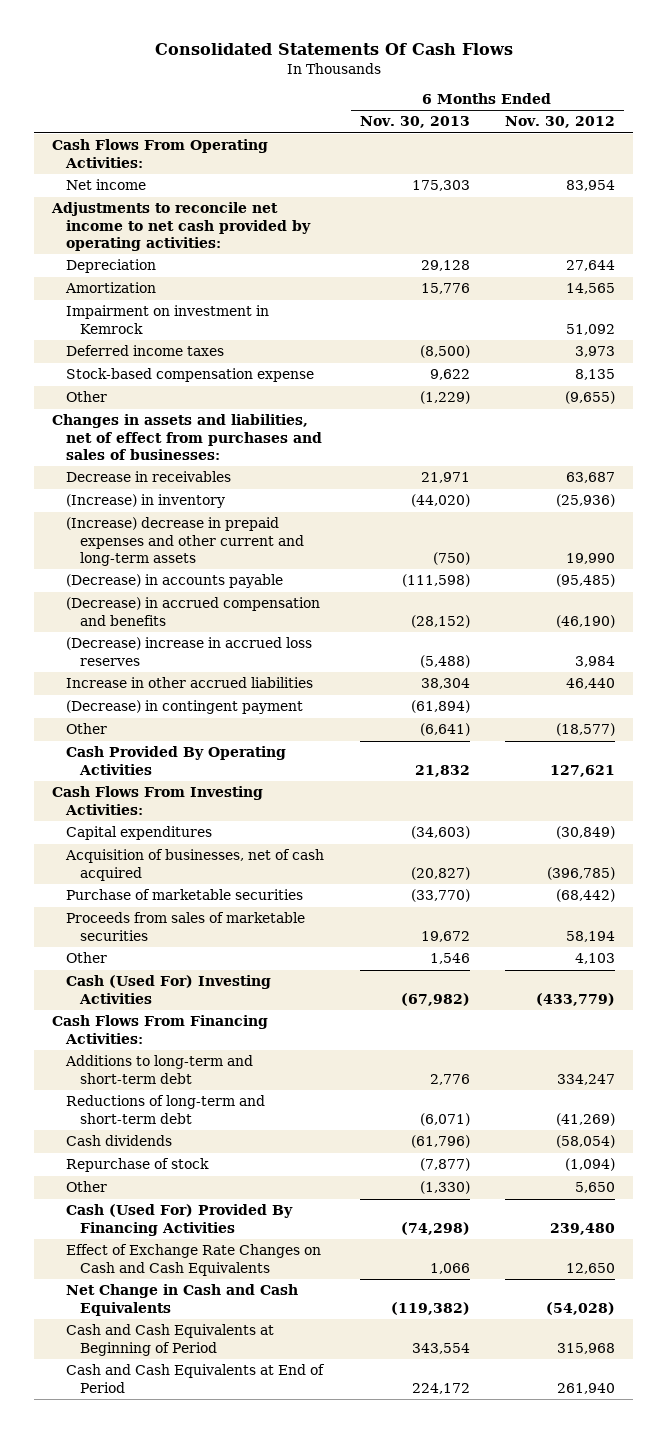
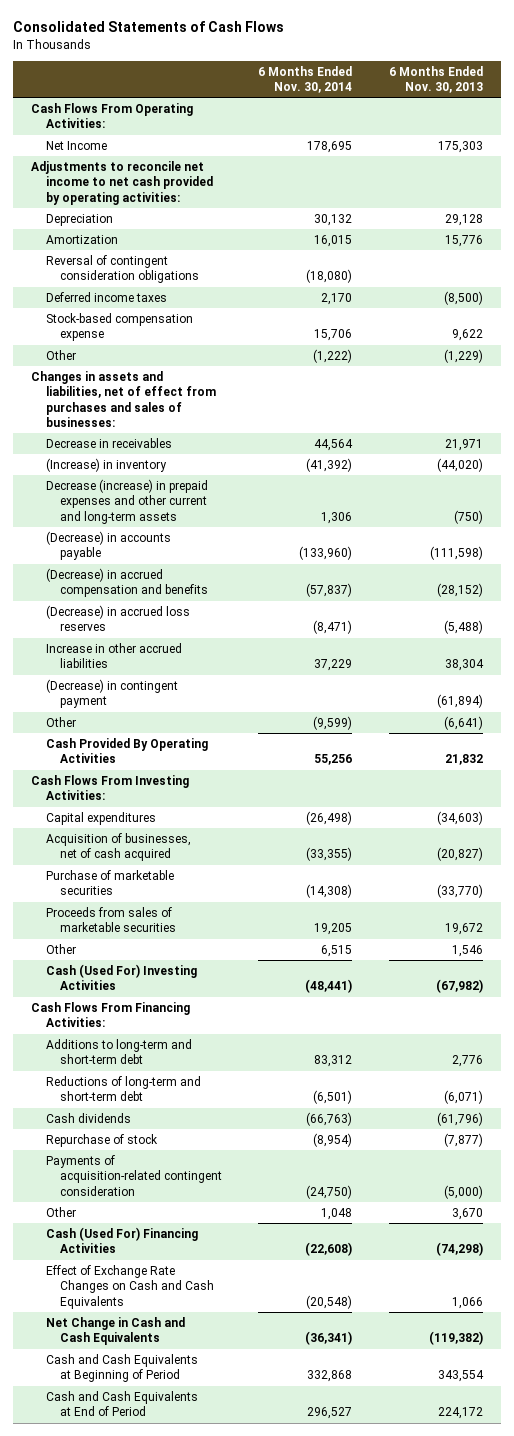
[154,43,513,56] Consolidated Statements Of Cash Flows -> [13,21,285,33] Consolidated Statements of Cash Flows
[505,116,616,129] Nov. 30, 2012 -> none
none -> [258,65,353,94] 6 Months Ended Nov. 30, 2014
[65,179,146,191] Net income -> [45,140,107,150] Net Income
[65,305,269,334] Impairment on investment in Kemrock -> none
none -> [45,254,199,284] Reversal of contingent consideration obligations
[65,517,304,566] (Increase) decrease in prepaid expenses and other current and long-term assets -> [45,478,208,524] Decrease (increase) in prepaid expenses and other current and long-term assets
[65,637,312,666] (Decrease) increase in accrued loss reserves -> [45,604,190,632] (Decrease) in accrued loss reserves
none -> [45,1154,222,1196] Payments of acquisition-related contingent consideration
[419,1181,470,1195] (1,330) -> [451,1207,483,1220] 3,670
[65,1204,293,1236] Cash (Used For) Provided By Financing Activities -> [45,1226,198,1254] Cash (Used For) Financing Activities

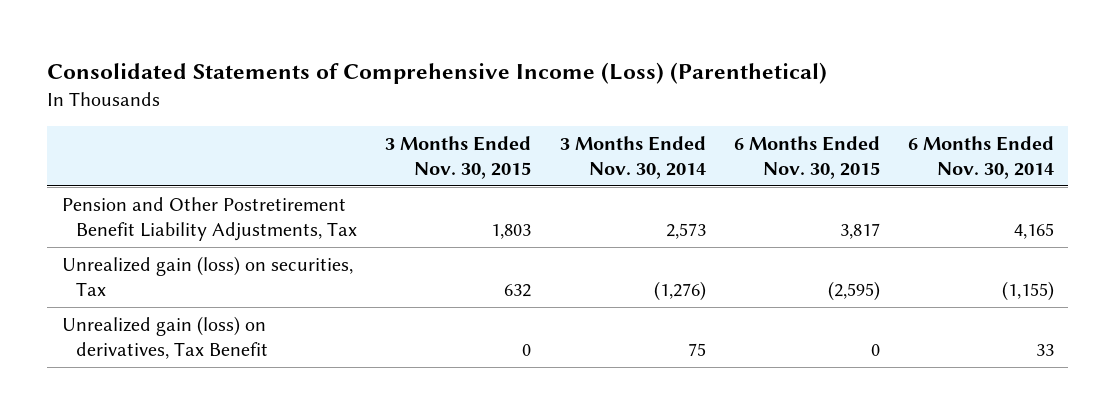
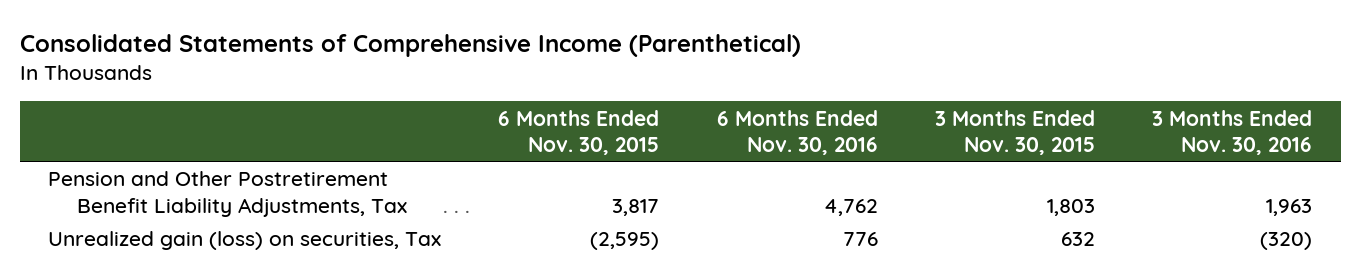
[47,61,828,84] Consolidated Statements of Comprehensive Income (Loss) (Parenthetical) -> [19,34,801,58] Consolidated Statements of Comprehensive Income (Parenthetical)
[559,136,706,179] 3 Months Ended Nov. 30, 2014 -> none
[907,136,1054,179] 6 Months Ended Nov. 30, 2014 -> none
none -> [716,109,878,155] 6 Months Ended Nov. 30, 2016
none -> [1152,109,1313,155] 3 Months Ended Nov. 30, 2016
[61,316,269,359] Unrealized gain (loss) on derivatives, Tax Benefit -> none

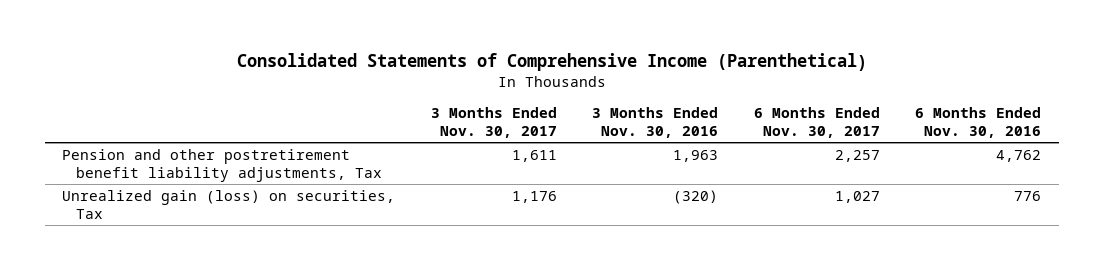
[498,109,660,155] 6 Months Ended Nov. 30, 2015 -> none
[934,109,1095,155] 3 Months Ended Nov. 30, 2015 -> none
none -> [430,107,557,139] 3 Months Ended Nov. 30, 2017
none -> [753,107,880,139] 6 Months Ended Nov. 30, 2017
[48,171,408,217] Pension and Other Postretirement Benefit Liability Adjustments, Tax -> [62,148,383,182] Pension and other postretirement benefit liability adjustments, Tax

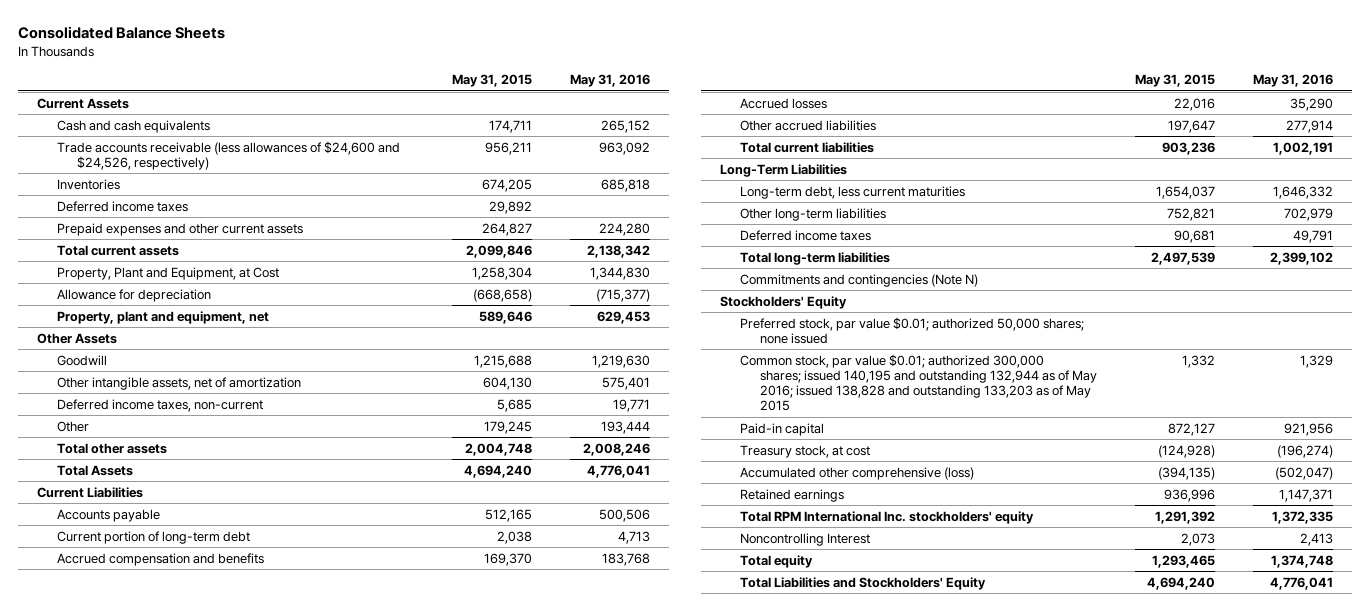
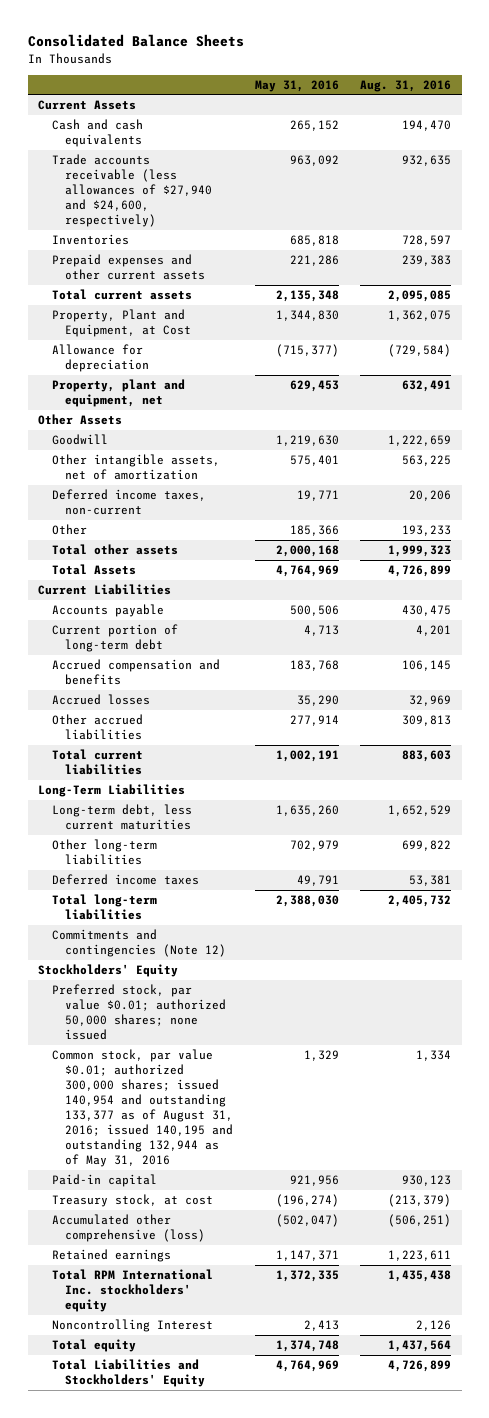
[451,74,532,88] May 31, 2015 -> none
none -> [359,79,451,92] Aug. 31, 2016
[57,140,401,170] Trade accounts receivable (less allowances of $24,600 and $24,526, respectively) -> [51,154,213,228] Trade accounts receivable (less allowances of $27,940 and $24,600, respectively)
[57,200,189,212] Deferred income taxes -> none
[599,222,651,236] 224,280 -> [289,255,339,267] 221,286
[587,244,651,258] 2,138,342 -> [275,290,339,303] 2,135,348
[601,420,651,434] 193,444 -> [289,525,339,537] 185,366
[583,442,651,456] 2,008,246 -> [275,545,339,558] 2,000,168
[587,464,651,478] 4,776,041 -> [275,565,339,578] 4,764,969
[1272,185,1333,199] 1,646,332 -> [275,805,339,817] 1,635,260
[1269,251,1333,265] 2,399,102 -> [275,895,339,908] 2,388,030
[740,273,979,287] Commitments and contingencies (Note N) -> [51,929,227,958] Commitments and contingencies (Note 12)
[740,353,1097,411] Common stock, par value $0.01; authorized 300,000 shares; issued 140,195 and outstanding 132,944 as of May 2016; issued 138,828 and outstanding 133,203 as of May 2015 -> [51,1049,234,1168] Common stock, par value $0.01; authorized 300,000 shares; issued 140,954 and outstanding 133,377 as of August 31, 2016; issued 140,195 and outstanding 132,944 as of May 31, 2016
[1269,576,1333,590] 4,776,041 -> [275,1360,339,1373] 4,764,969

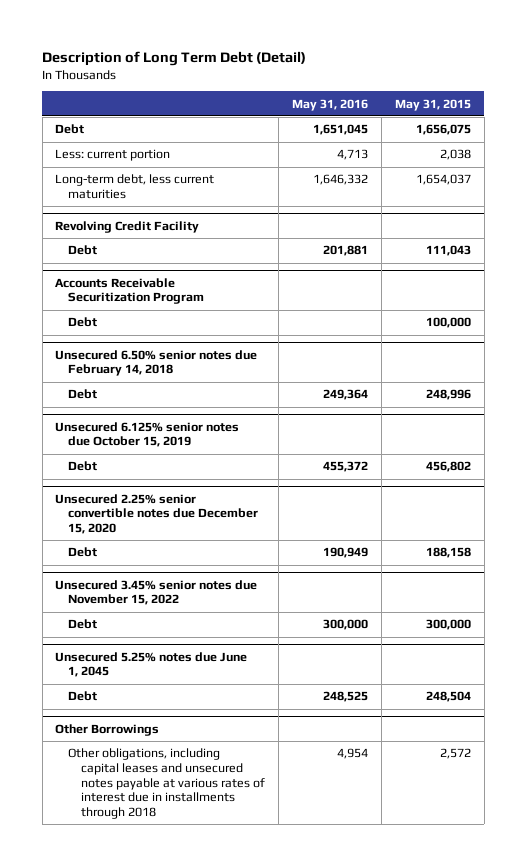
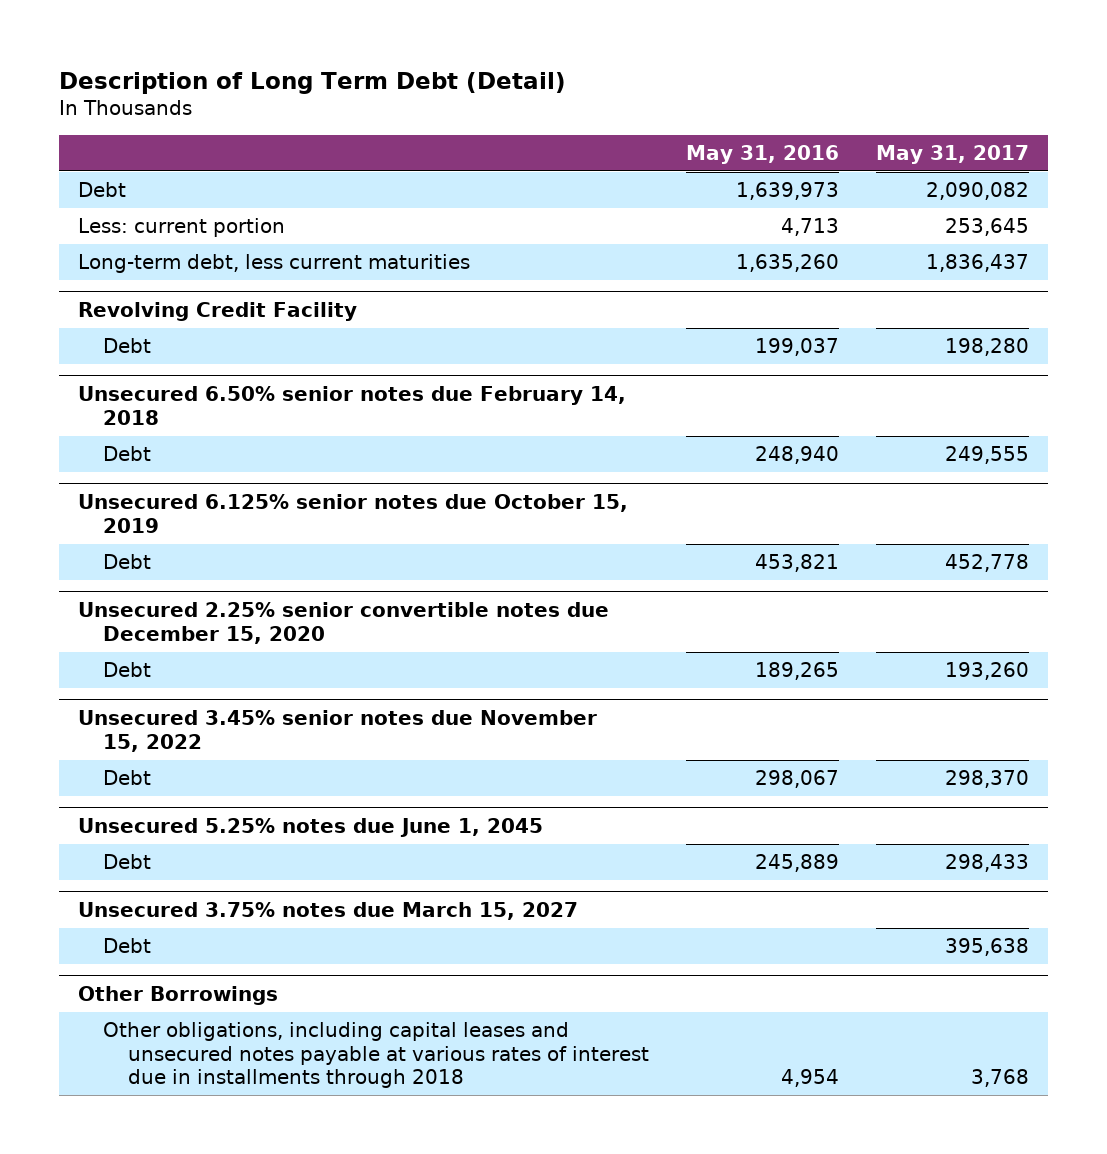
[394,98,471,111] May 31, 2015 -> none
none -> [876,144,1030,164] May 31, 2017
[312,124,368,136] 1,651,045 -> [736,182,840,201] 1,639,973
[312,174,368,186] 1,646,332 -> [736,254,840,273] 1,635,260
[55,277,205,305] Accounts Receivable Securitization Program -> none
[68,317,98,328] Debt -> none
[322,245,368,257] 201,881 -> [755,338,840,357] 199,037
[322,389,368,401] 249,364 -> [755,446,840,465] 248,940
[322,461,368,473] 455,372 -> [755,554,840,573] 453,821
[322,547,368,559] 190,949 -> [755,662,840,681] 189,265
[322,619,368,631] 300,000 -> [755,770,840,789] 298,067
[322,691,368,703] 248,525 -> [755,854,840,873] 245,889
none -> [77,901,578,920] Unsecured 3.75% notes due March 15, 2027
none -> [102,938,151,954] Debt

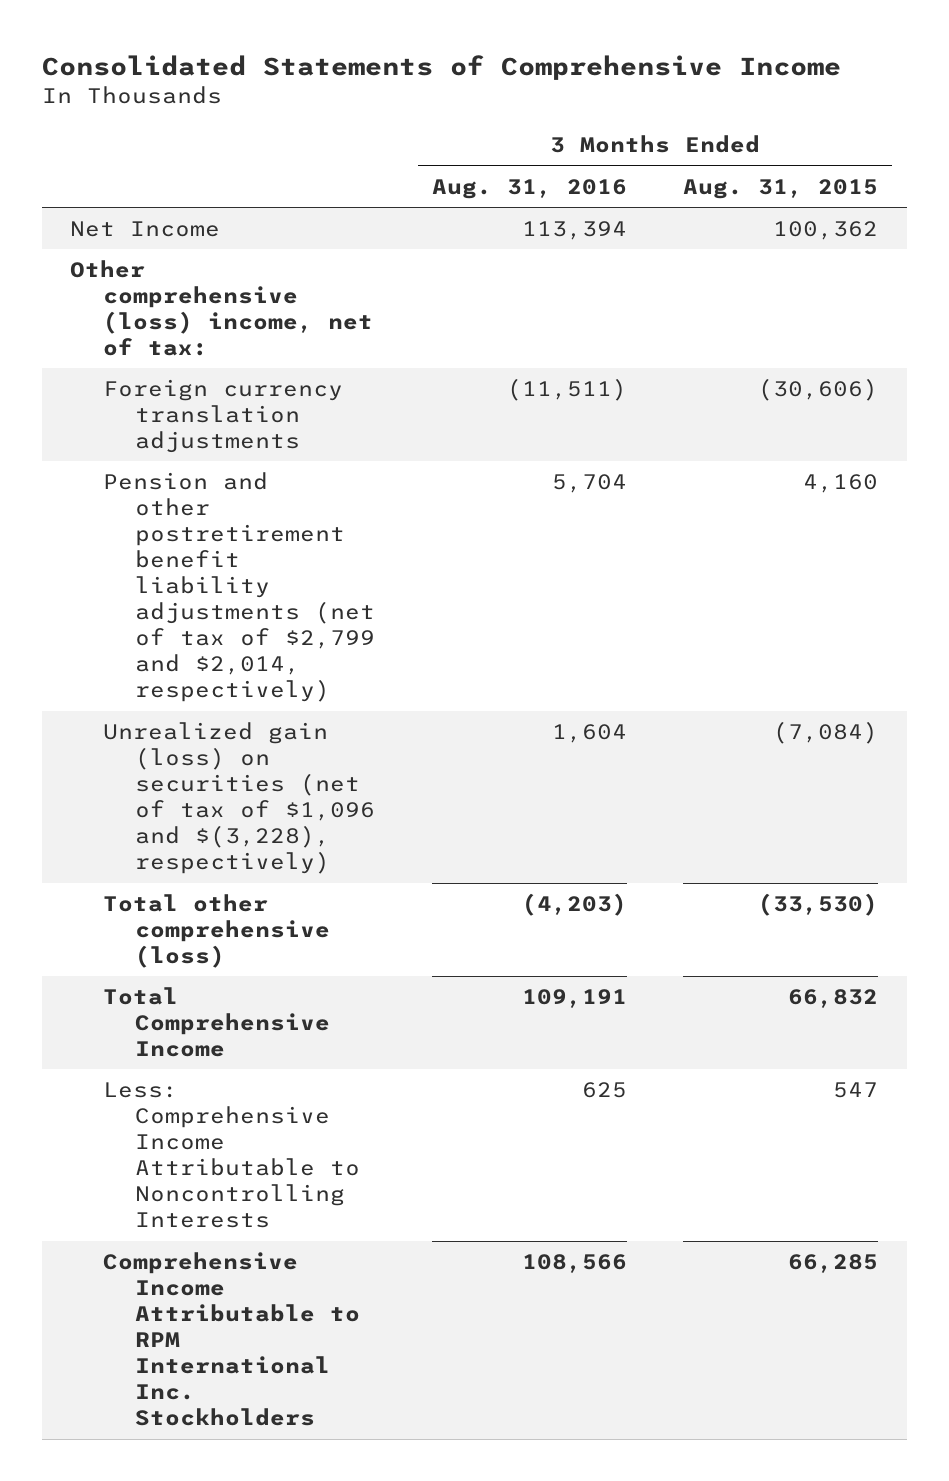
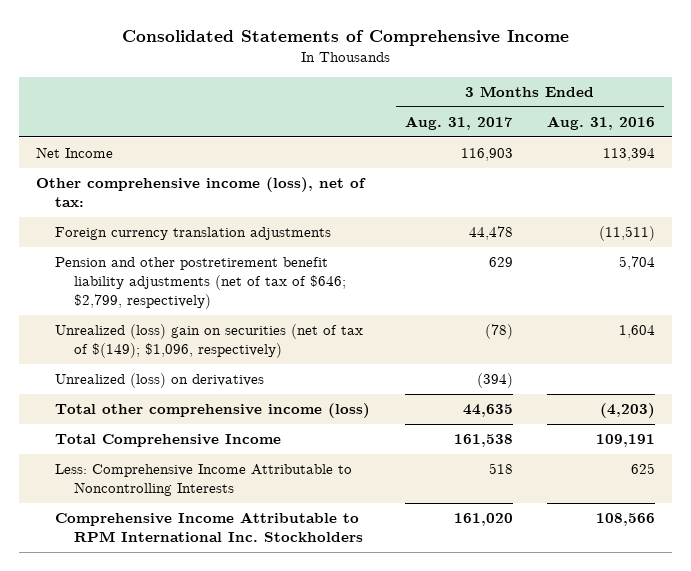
[683,178,879,199] Aug. 31, 2015 -> none
none -> [404,115,513,130] Aug. 31, 2017
[70,260,373,357] Other comprehensive (loss) income, net of tax: -> [36,177,367,207] Other comprehensive income (loss), net of tax:
[102,472,376,703] Pension and other postretirement benefit liability adjustments (net of tax of $2,799 and $2,014, respectively) -> [55,257,347,309] Pension and other postretirement benefit liability adjustments (net of tax of $646; $2,799, respectively)
[102,722,376,875] Unrealized gain (loss) on securities (net of tax of $1,096 and $(3,228), respectively) -> [55,324,364,358] Unrealized (loss) gain on securities (net of tax of $(149); $1,096, respectively)
none -> [55,373,265,389] Unrealized (loss) on derivatives
[102,894,331,969] Total other comprehensive (loss) -> [55,403,371,419] Total other comprehensive income (loss)

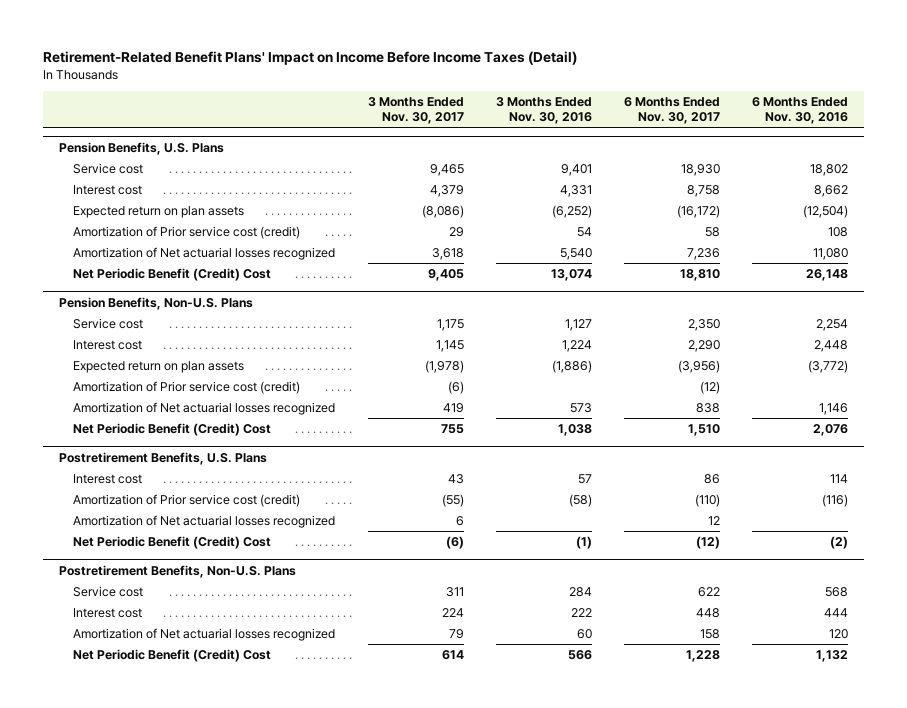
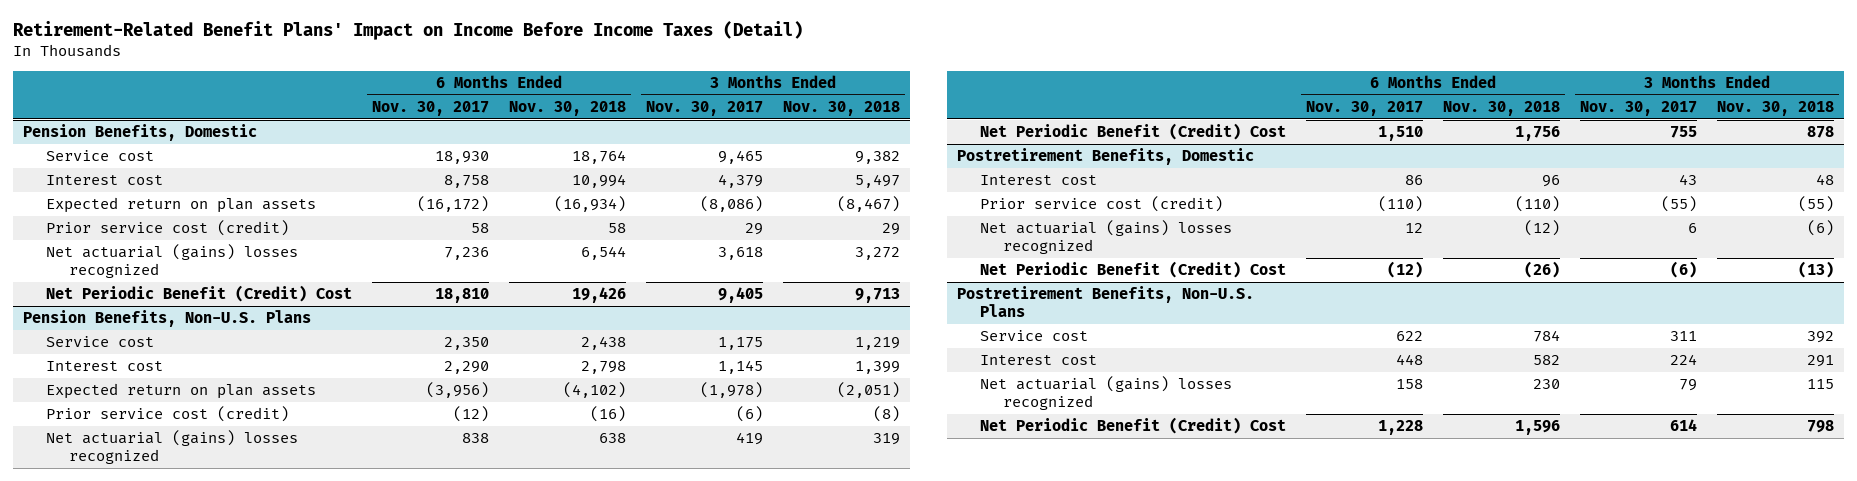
[495,97,592,125] 3 Months Ended Nov. 30, 2016 -> none
[752,97,849,125] 6 Months Ended Nov. 30, 2016 -> none
none -> [509,101,627,117] Nov. 30, 2018
none -> [783,101,901,117] Nov. 30, 2018
[59,141,225,155] Pension Benefits, U.S. Plans -> none
none -> [23,124,258,142] Pension Benefits, Domestic
[73,225,301,239] Amortization of Prior service cost (credit) -> [46,220,290,237] Prior service cost (credit)
[73,246,336,260] Amortization of Net actuarial losses recognized -> [46,244,299,279] Net actuarial (gains) losses recognized
[73,380,301,394] Amortization of Prior service cost (credit) -> [46,406,290,423] Prior service cost (credit)
[73,401,336,415] Amortization of Net actuarial losses recognized -> [46,430,299,465] Net actuarial (gains) losses recognized
[59,451,268,465] Postretirement Benefits, U.S. Plans -> none
none -> [957,148,1255,166] Postretirement Benefits, Domestic
[73,493,301,507] Amortization of Prior service cost (credit) -> [980,196,1224,213] Prior service cost (credit)
[73,514,336,528] Amortization of Net actuarial losses recognized -> [980,220,1233,255] Net actuarial (gains) losses recognized
[73,627,336,641] Amortization of Net actuarial losses recognized -> [980,376,1233,411] Net actuarial (gains) losses recognized

